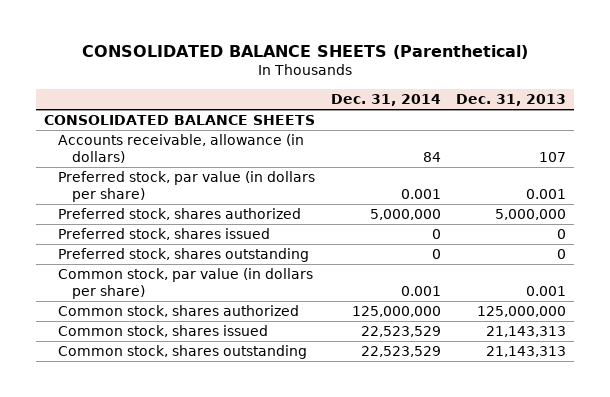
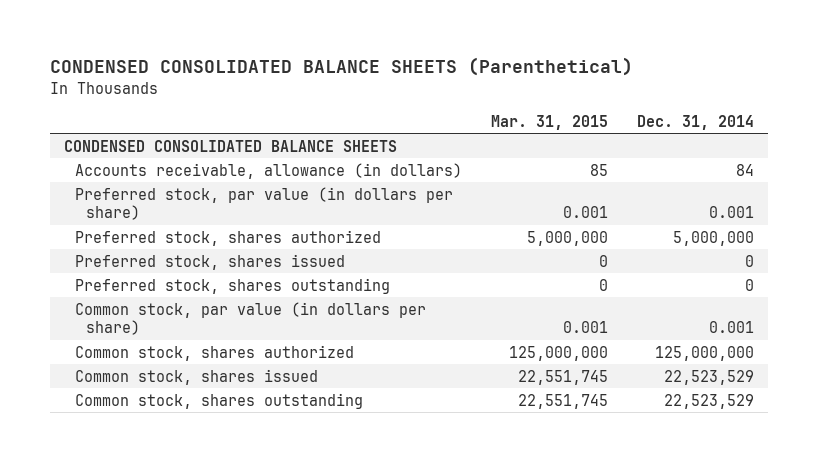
[82,44,529,59] CONSOLIDATED BALANCE SHEETS (Parenthetical) -> [49,57,633,77] CONDENSED CONSOLIDATED BALANCE SHEETS (Parenthetical)
[456,94,567,107] Dec. 31, 2013 -> none
none -> [490,114,608,130] Mar. 31, 2015
[43,115,315,126] CONSOLIDATED BALANCE SHEETS -> [64,139,398,152] CONDENSED CONSOLIDATED BALANCE SHEETS

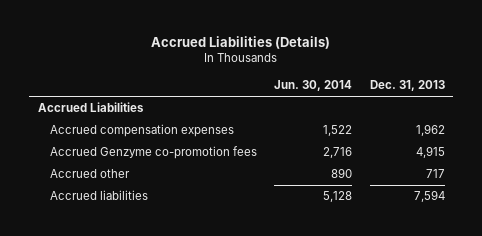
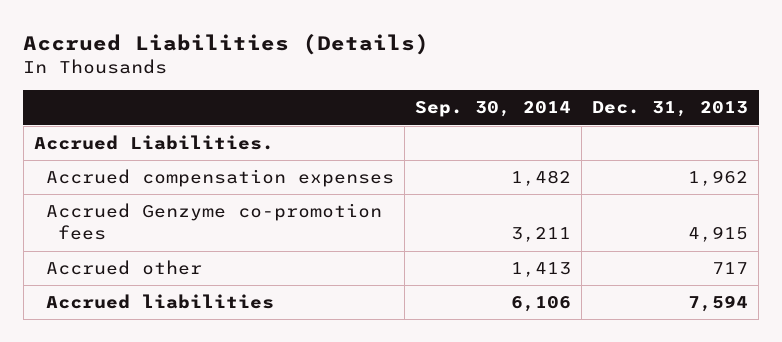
[274,80,353,92] Jun. 30, 2014 -> none
none -> [415,101,572,118] Sep. 30, 2014
[37,102,144,113] Accrued Liabilities -> [33,135,274,151] Accrued Liabilities.

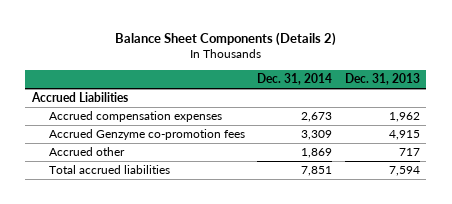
[23,33,430,55] Accrued Liabilities (Details) -> [114,32,336,47] Balance Sheet Components (Details 2)
[415,101,572,118] Sep. 30, 2014 -> none
none -> [257,72,333,85] Dec. 31, 2014
[33,135,274,151] Accrued Liabilities. -> [30,92,128,103] Accrued Liabilities
[46,294,275,310] Accrued liabilities -> [48,165,170,175] Total accrued liabilities

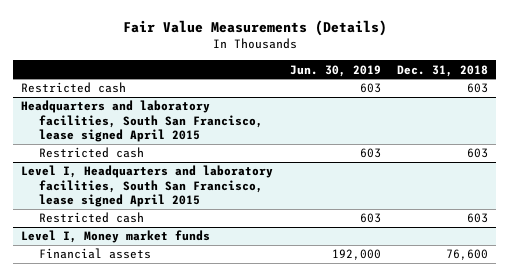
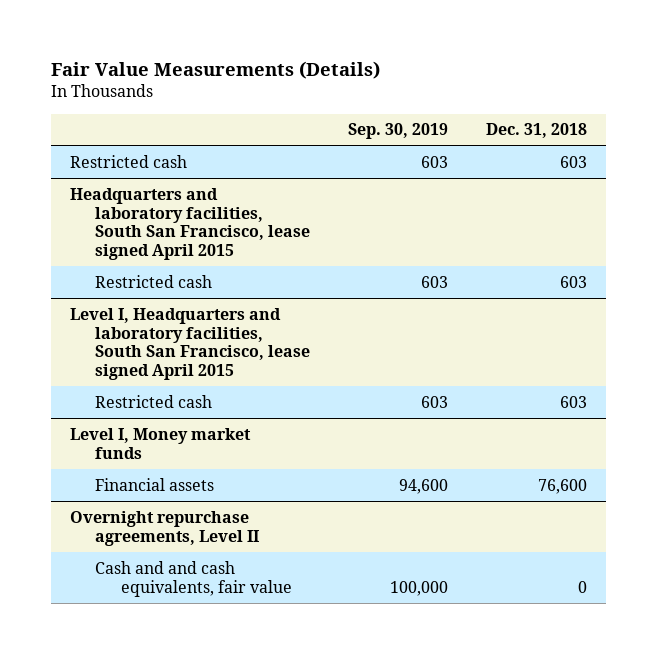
[289,64,381,77] Jun. 30, 2019 -> none
none -> [348,123,449,140] Sep. 30, 2019
none -> [69,510,260,546] Overnight repurchase agreements, Level II
none -> [95,560,292,597] Cash and and cash equivalents, fair value

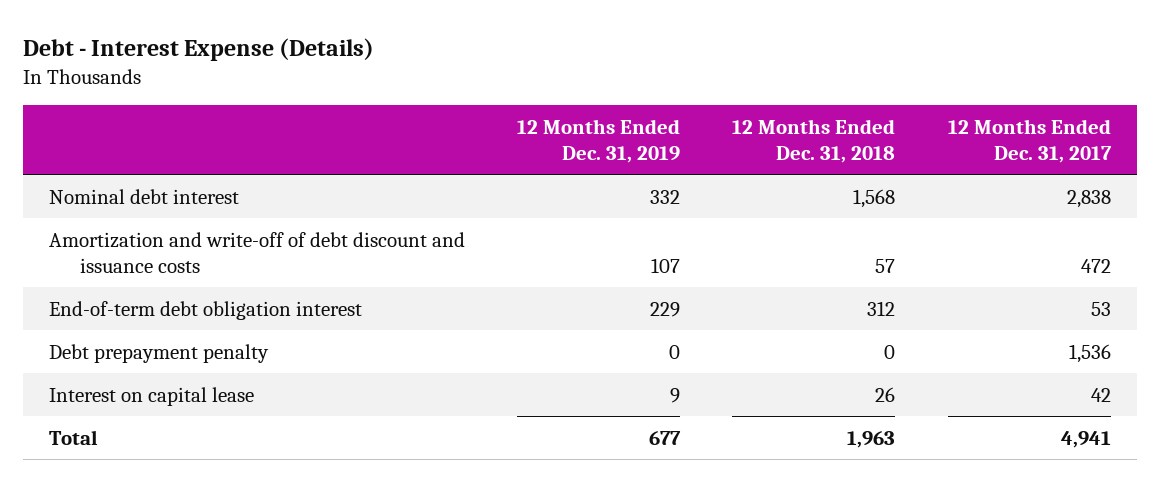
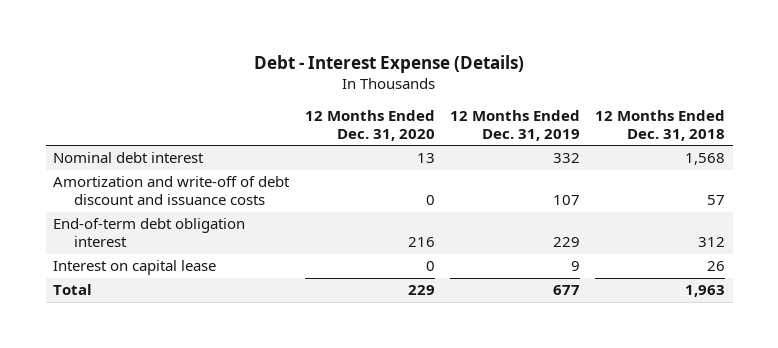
[947,118,1112,164] 12 Months Ended Dec. 31, 2017 -> none
none -> [304,109,435,141] 12 Months Ended Dec. 31, 2020
[49,343,270,363] Debt prepayment penalty -> none

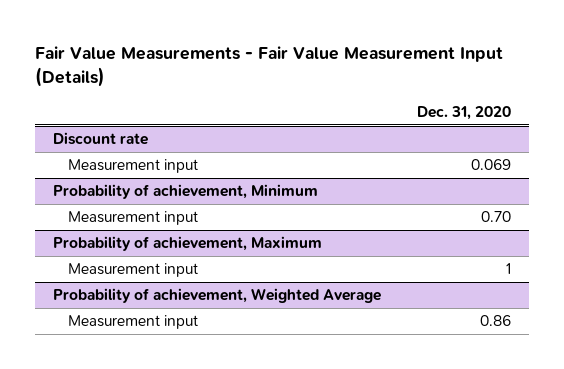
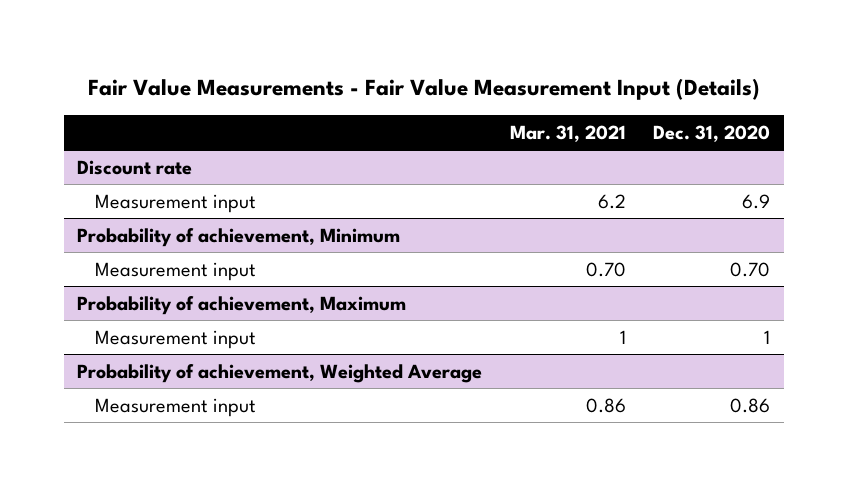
none -> [509,124,626,142] Mar. 31, 2021
[470,159,511,171] 0.069 -> [742,193,771,209] 6.9

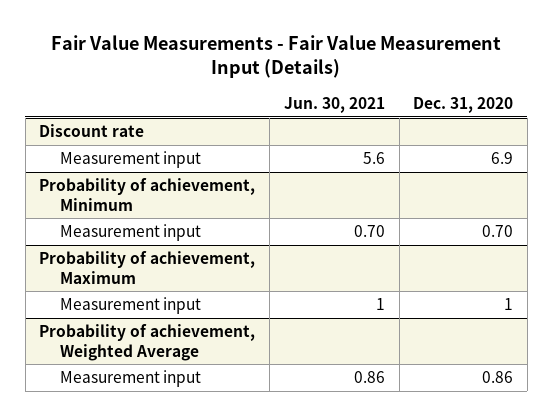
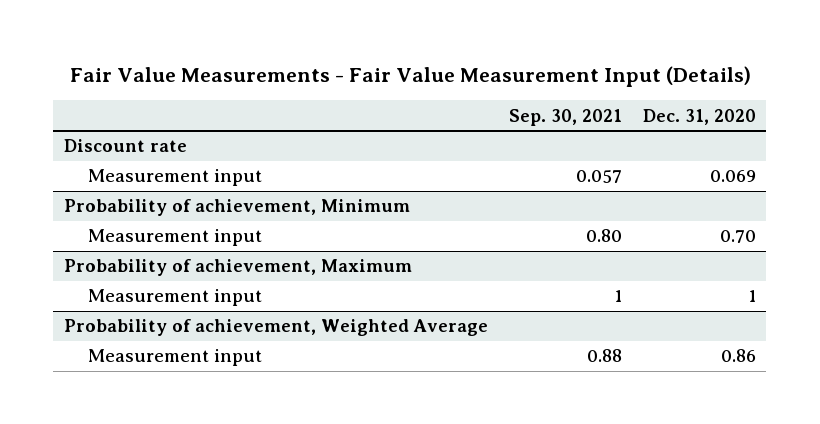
[283,96,385,113] Jun. 30, 2021 -> none
none -> [508,108,622,126] Sep. 30, 2021
[491,152,514,165] 6.9 -> [709,170,756,183] 0.069

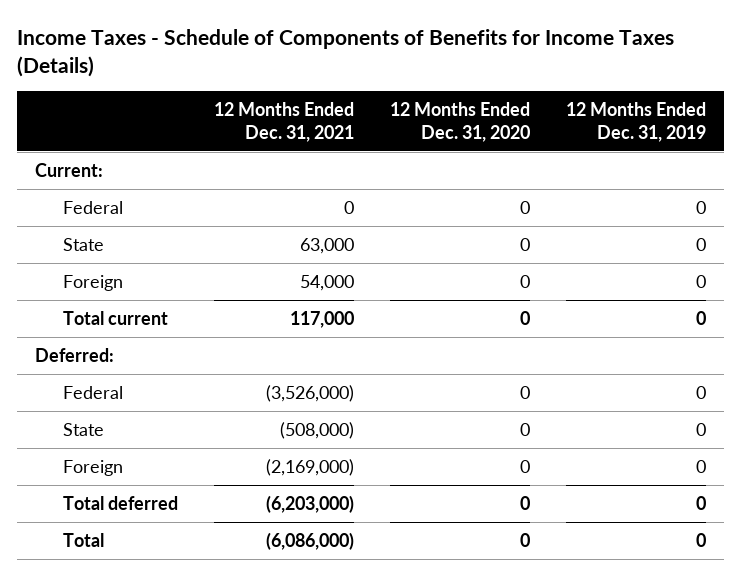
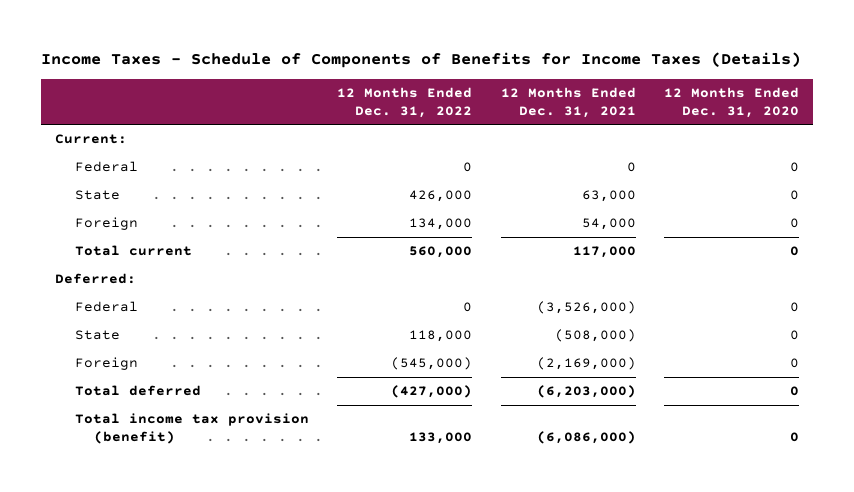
[566,102,707,142] 12 Months Ended Dec. 31, 2019 -> none
none -> [337,86,473,118] 12 Months Ended Dec. 31, 2022
[62,532,104,547] Total -> [74,413,309,445] Total income tax provision (benefit)

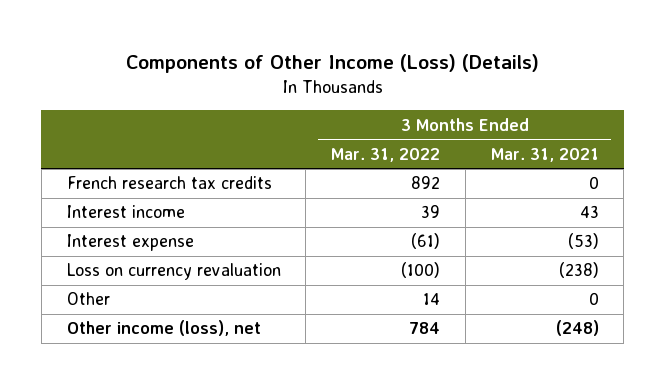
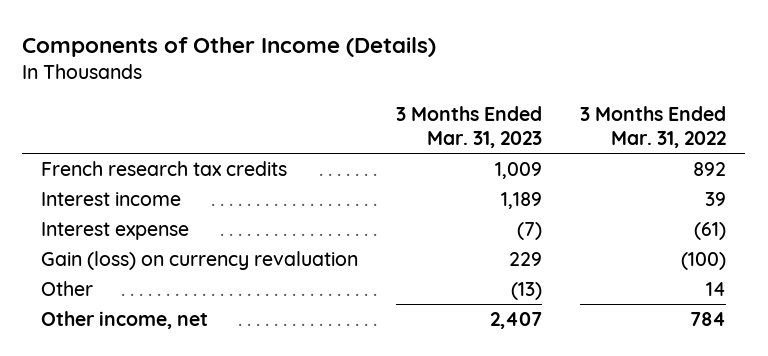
[125,53,539,73] Components of Other Income (Loss) (Details) -> [22,36,437,57] Components of Other Income (Details)
[490,147,599,162] Mar. 31, 2021 -> none
none -> [396,105,543,149] 3 Months Ended Mar. 31, 2023
[66,263,281,281] Loss on currency revaluation -> [41,250,359,270] Gain (loss) on currency revaluation
[66,320,261,337] Other income (loss), net -> [41,310,209,329] Other income, net

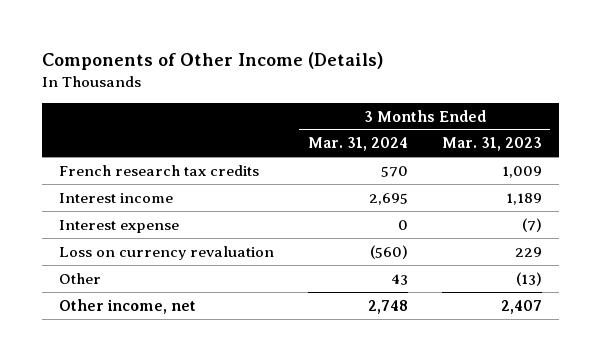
[580,105,727,149] 3 Months Ended Mar. 31, 2022 -> none
none -> [307,137,408,152] Mar. 31, 2024
[41,250,359,270] Gain (loss) on currency revaluation -> [58,245,274,260] Loss on currency revaluation

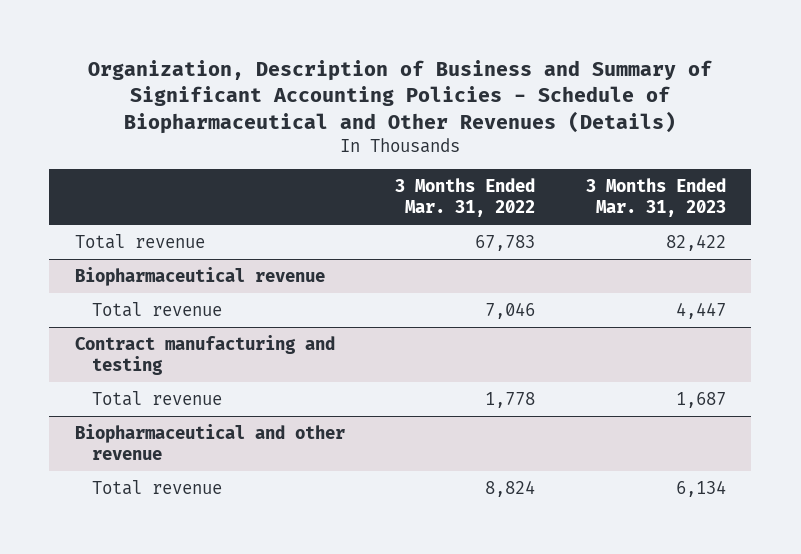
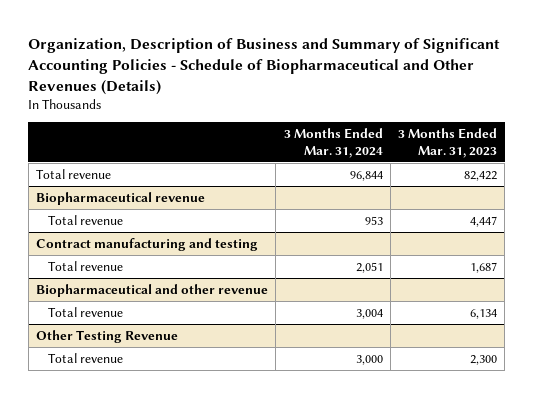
[395,178,536,218] 3 Months Ended Mar. 31, 2022 -> none
none -> [283,128,383,158] 3 Months Ended Mar. 31, 2024
none -> [36,329,179,343] Other Testing Revenue
none -> [48,352,124,363] Total revenue

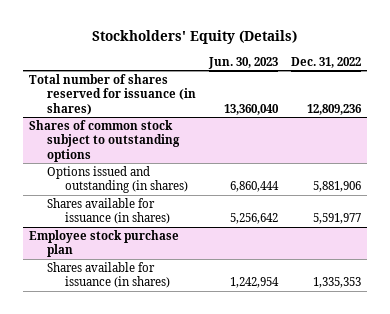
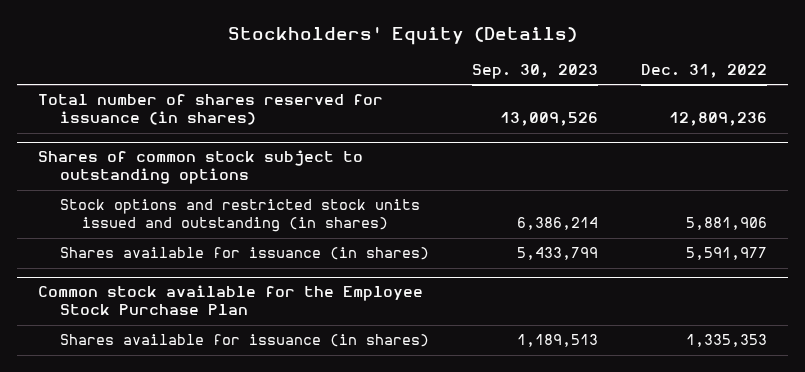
[207,56,278,69] Jun. 30, 2023 -> none
none -> [471,64,598,80] Sep. 30, 2023
[47,165,188,194] Options issued and outstanding (in shares) -> [60,199,421,233] Stock options and restricted stock units issued and outstanding (in shares)
[29,229,180,258] Employee stock purchase plan -> [38,285,424,316] Common stock available for the Employee Stock Purchase Plan

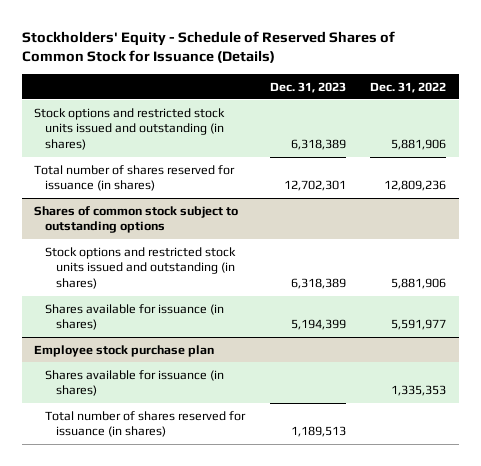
[227,26,577,45] Stockholders' Equity (Details) -> [22,30,396,64] Stockholders' Equity - Schedule of Reserved Shares of Common Stock for Issuance (Details)
[471,64,598,80] Sep. 30, 2023 -> none
none -> [269,81,346,93] Dec. 31, 2023
none -> [34,107,226,151] Stock options and restricted stock units issued and outstanding (in shares)
[38,285,424,316] Common stock available for the Employee Stock Purchase Plan -> [34,344,215,357] Employee stock purchase plan
none -> [45,410,247,438] Total number of shares reserved for issuance (in shares)

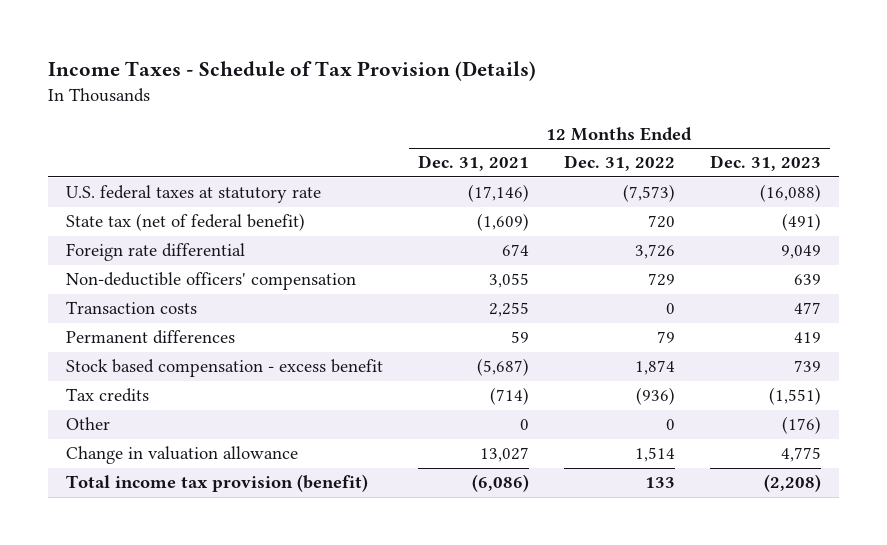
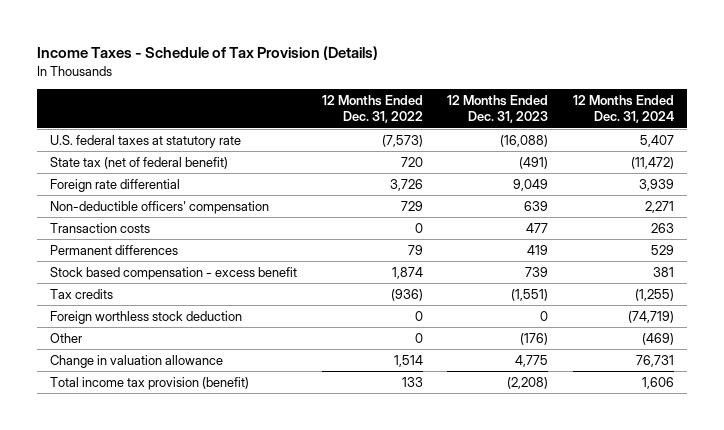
[417,155,529,172] Dec. 31, 2021 -> none
none -> [573,95,675,124] 12 Months Ended Dec. 31, 2024
none -> [49,311,242,325] Foreign worthless stock deduction

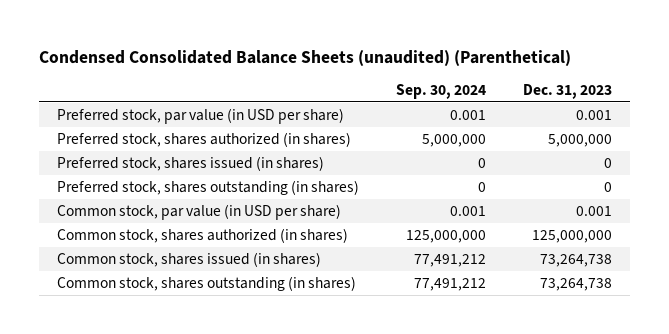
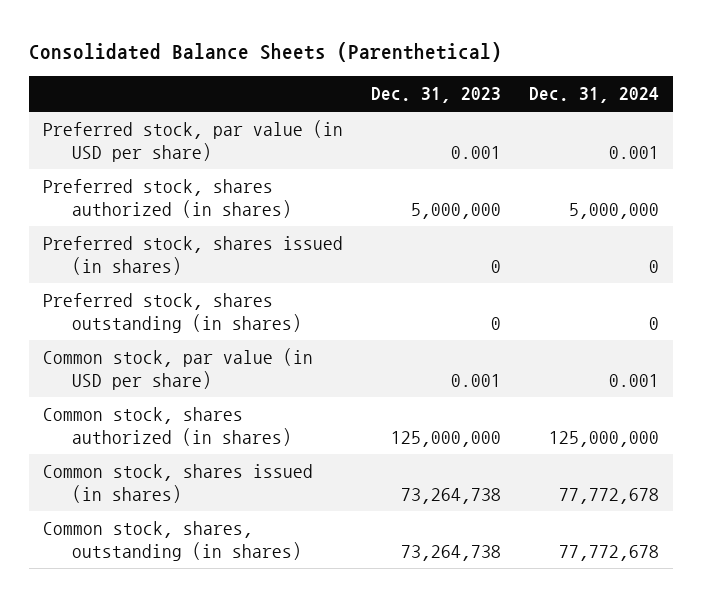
[38,49,571,66] Condensed Consolidated Balance Sheets (unaudited) (Parenthetical) -> [29,41,503,62] Consolidated Balance Sheets (Parenthetical)
[395,84,486,100] Sep. 30, 2024 -> none
none -> [528,87,659,104] Dec. 31, 2024
[57,276,357,292] Common stock, shares outstanding (in shares) -> [43,521,302,561] Common stock, shares, outstanding (in shares)

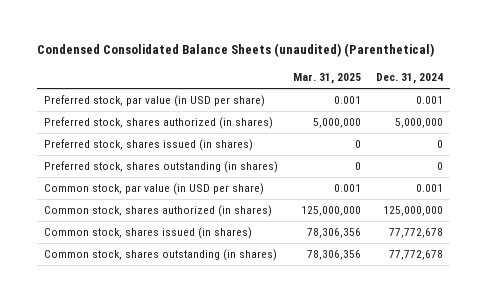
[29,41,503,62] Consolidated Balance Sheets (Parenthetical) -> [36,43,434,58] Condensed Consolidated Balance Sheets (unaudited) (Parenthetical)
[371,87,502,104] Dec. 31, 2023 -> none
none -> [292,72,361,84] Mar. 31, 2025
[43,521,302,561] Common stock, shares, outstanding (in shares) -> [44,249,278,262] Common stock, shares outstanding (in shares)

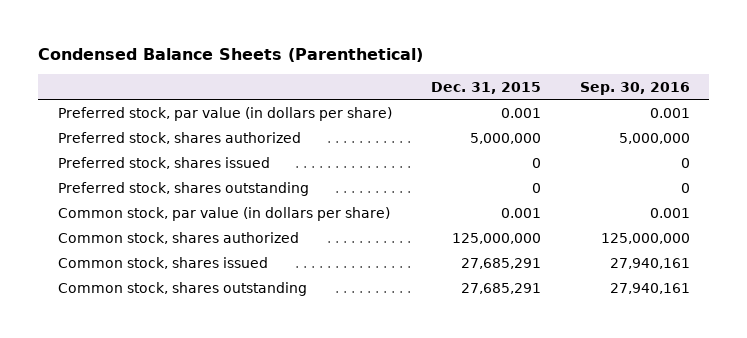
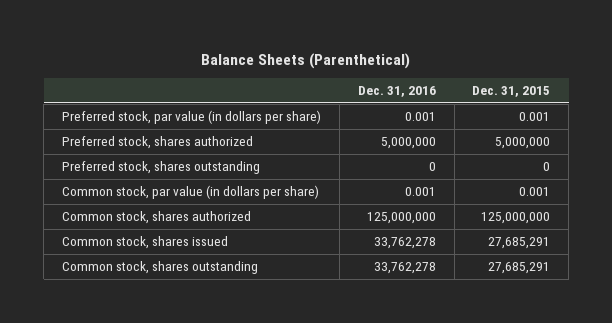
[38,48,424,63] Condensed Balance Sheets (Parenthetical) -> [201,52,411,69] Balance Sheets (Parenthetical)
[579,81,690,95] Sep. 30, 2016 -> none
none -> [357,86,436,98] Dec. 31, 2016
[57,156,270,169] Preferred stock, shares issued -> none

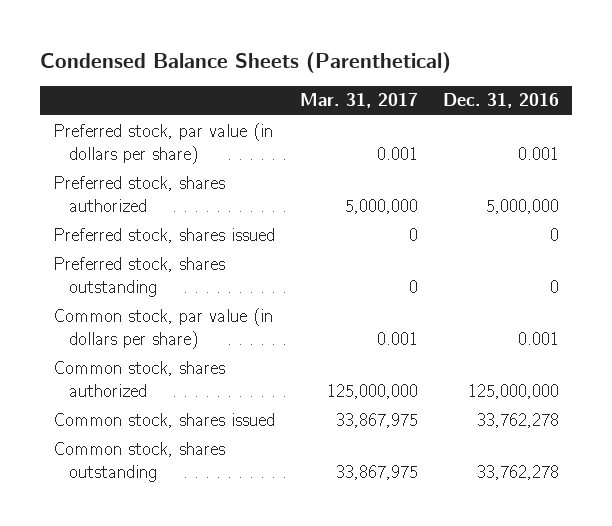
[201,52,411,69] Balance Sheets (Parenthetical) -> [40,51,452,73] Condensed Balance Sheets (Parenthetical)
[472,86,551,98] Dec. 31, 2015 -> none
none -> [299,93,418,109] Mar. 31, 2017
none -> [52,227,275,243] Preferred stock, shares issued

